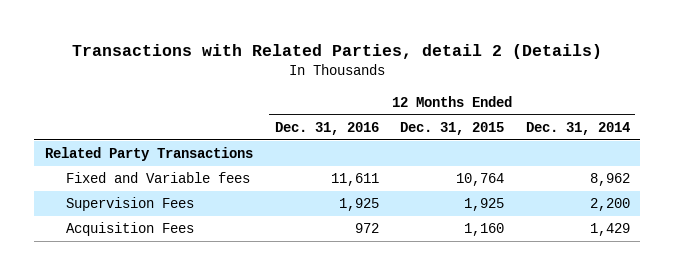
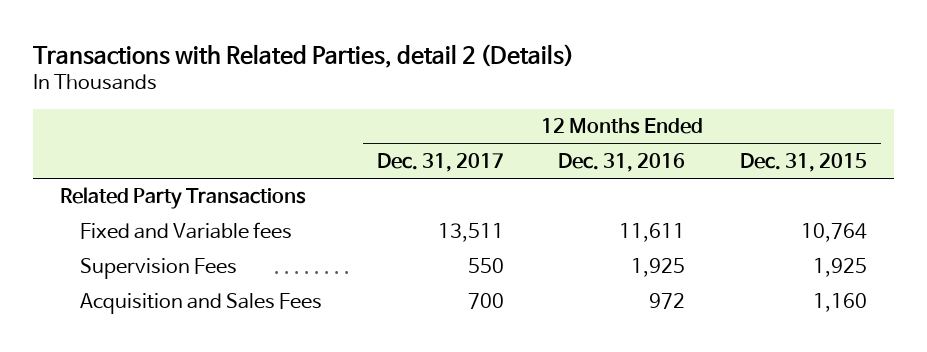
[525,121,630,135] Dec. 31, 2014 -> none
none -> [376,152,504,172] Dec. 31, 2017
[65,222,194,237] Acquisition Fees -> [80,293,323,315] Acquisition and Sales Fees

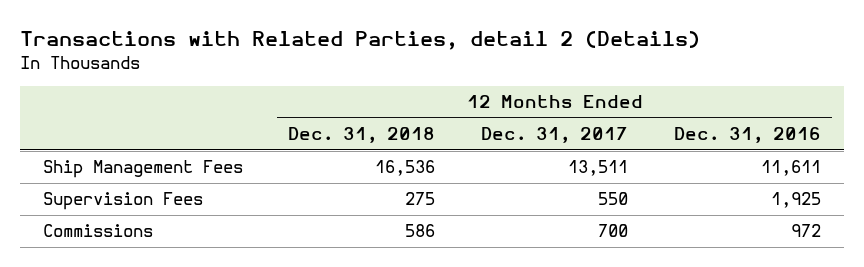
[739,152,867,172] Dec. 31, 2015 -> none
none -> [288,127,436,144] Dec. 31, 2018
[60,187,307,210] Related Party Transactions -> none
[80,222,293,240] Fixed and Variable fees -> [42,160,243,179] Ship Management Fees
[80,293,323,315] Acquisition and Sales Fees -> [42,224,153,238] Commissions

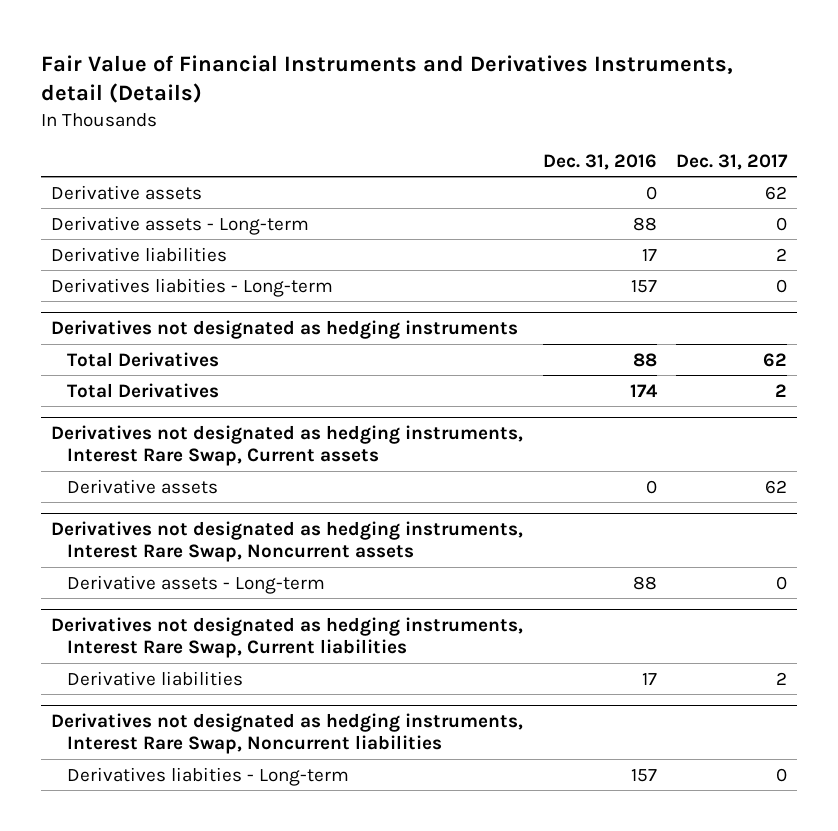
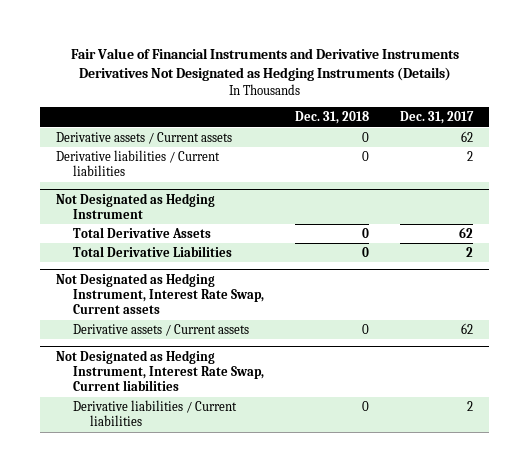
[40,54,733,104] Fair Value of Financial Instruments and Derivatives Instruments, detail (Details) -> [70,48,459,82] Fair Value of Financial Instruments and Derivative Instruments Derivatives Not Designated as Hedging Instruments (Details)
[542,153,657,170] Dec. 31, 2016 -> none
none -> [295,111,370,125] Dec. 31, 2018
[50,215,309,235] Derivative assets - Long-term -> none
[50,277,333,297] Derivatives liabities - Long-term -> none
[50,520,523,563] Derivatives not designated as hedging instruments, Interest Rare Swap, Noncurrent assets -> none
[67,574,326,594] Derivative assets - Long-term -> none
[50,712,523,755] Derivatives not designated as hedging instruments, Interest Rare Swap, Noncurrent liabilities -> none
[67,766,350,786] Derivatives liabities - Long-term -> none
[50,184,202,200] Derivative assets -> [55,131,232,144] Derivative assets / Current assets
[50,246,227,262] Derivative liabilities -> [55,149,220,177] Derivative liabilities / Current liabilities
[50,319,518,339] Derivatives not designated as hedging instruments -> [55,192,215,219] Not Designated as Hedging Instrument
[67,351,220,367] Total Derivatives -> [72,226,211,238] Total Derivative Assets
[67,382,220,398] Total Derivatives -> [72,245,232,257] Total Derivative Liabilities
[50,424,523,467] Derivatives not designated as hedging instruments, Interest Rare Swap, Current assets -> [55,272,264,314] Not Designated as Hedging Instrument, Interest Rate Swap, Current assets
[67,478,219,494] Derivative assets -> [72,323,249,336] Derivative assets / Current assets
[50,616,523,659] Derivatives not designated as hedging instruments, Interest Rare Swap, Current liabilities -> [55,349,264,391] Not Designated as Hedging Instrument, Interest Rate Swap, Current liabilities
[67,670,244,686] Derivative liabilities -> [72,399,237,427] Derivative liabilities / Current liabilities

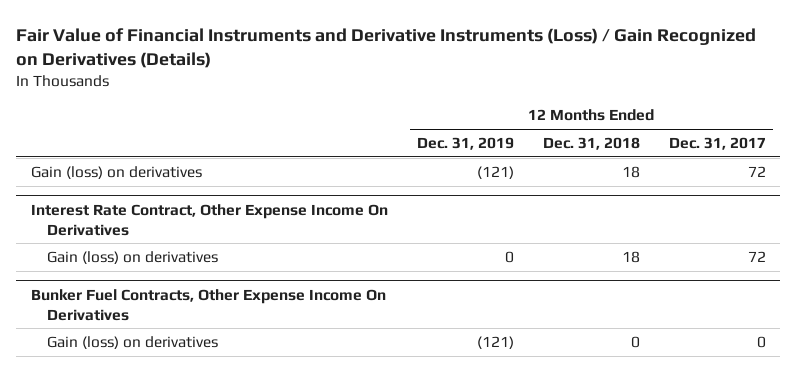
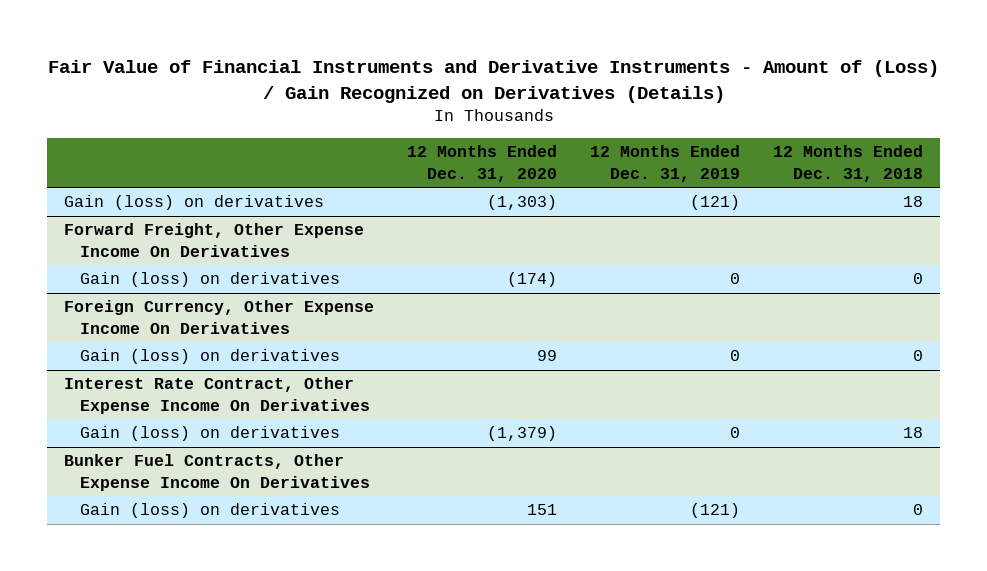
[16,27,757,68] Fair Value of Financial Instruments and Derivative Instruments (Loss) / Gain Recognized on Derivatives (Details) -> [47,60,939,103] Fair Value of Financial Instruments and Derivative Instruments - Amount of (Loss) / Gain Recognized on Derivatives (Details)
[668,137,766,151] Dec. 31, 2017 -> none
none -> [407,145,558,182] 12 Months Ended Dec. 31, 2020
none -> [64,223,365,257] Forward Freight, Other Expense Income On Derivatives
none -> [80,272,341,288] Gain (loss) on derivatives
none -> [64,300,375,334] Foreign Currency, Other Expense Income On Derivatives
none -> [80,349,341,365] Gain (loss) on derivatives

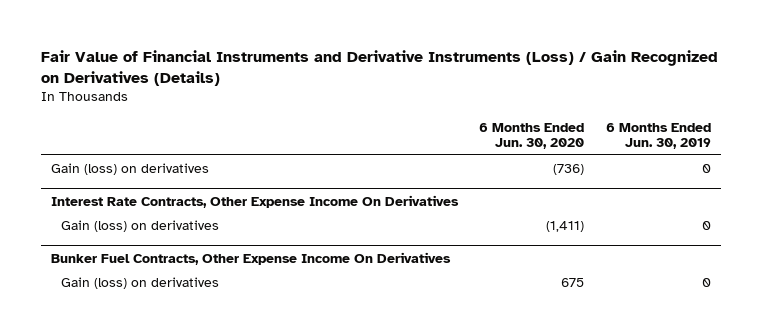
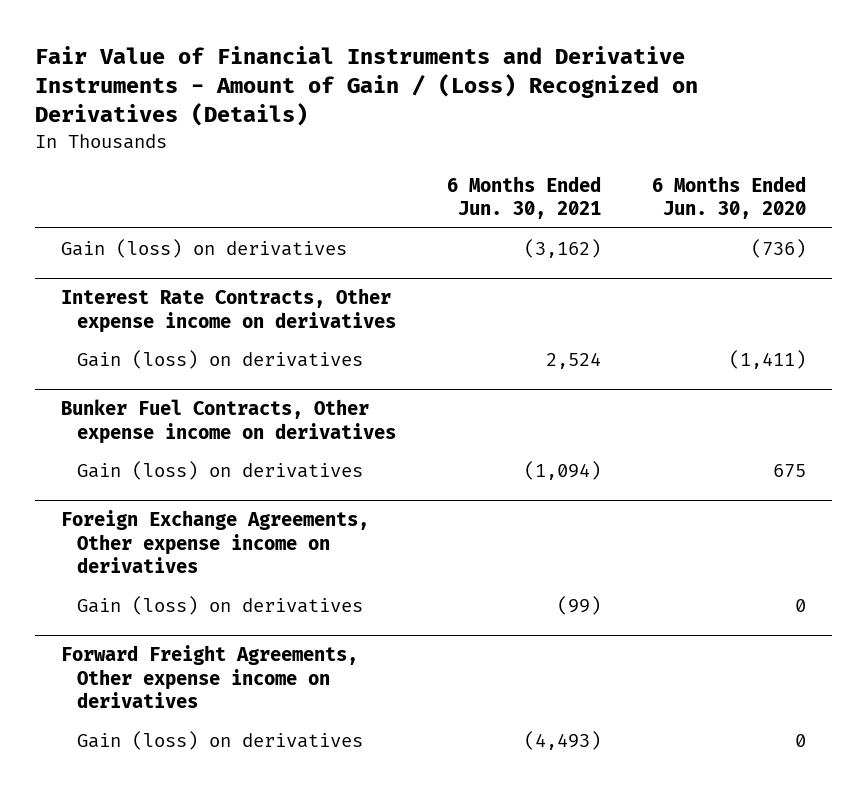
[40,49,718,86] Fair Value of Financial Instruments and Derivative Instruments (Loss) / Gain Recognized on Derivatives (Details) -> [35,46,699,127] Fair Value of Financial Instruments and Derivative Instruments - Amount of Gain / (Loss) Recognized on Derivatives (Details)
[605,122,711,150] 6 Months Ended Jun. 30, 2019 -> none
none -> [447,175,602,220] 6 Months Ended Jun. 30, 2021
[51,194,460,208] Interest Rate Contracts, Other Expense Income On Derivatives -> [60,288,397,333] Interest Rate Contracts, Other expense income on derivatives
[51,251,452,265] Bunker Fuel Contracts, Other Expense Income On Derivatives -> [60,399,397,444] Bunker Fuel Contracts, Other expense income on derivatives
none -> [60,510,369,574] Foreign Exchange Agreements, Other expense income on derivatives
none -> [77,595,364,615] Gain (loss) on derivatives
none -> [60,645,358,709] Forward Freight Agreements, Other expense income on derivatives
none -> [77,730,364,750] Gain (loss) on derivatives

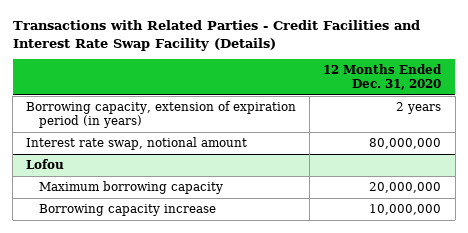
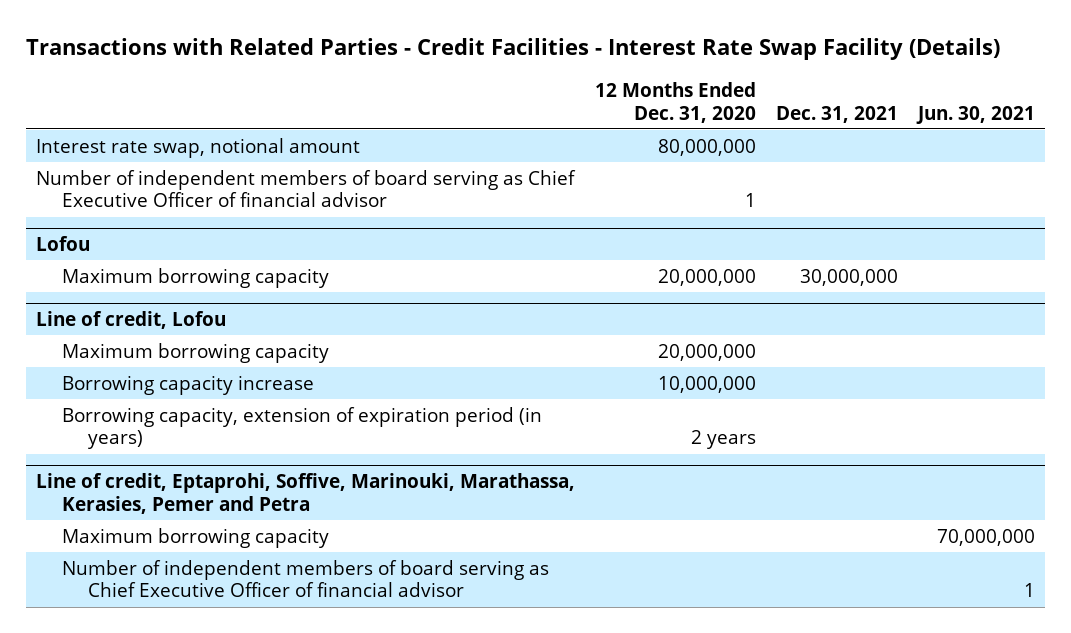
[12,20,420,51] Transactions with Related Parties - Credit Facilities and Interest Rate Swap Facility (Details) -> [26,38,1001,61] Transactions with Related Parties - Credit Facilities - Interest Rate Swap Facility (Details)
none -> [775,105,898,123] Dec. 31, 2021
none -> [915,105,1035,124] Jun. 30, 2021
[26,101,297,128] Borrowing capacity, extension of expiration period (in years) -> none
none -> [36,169,577,208] Number of independent members of board serving as Chief Executive Officer of financial advisor
none -> [36,311,227,330] Line of credit, Lofou
none -> [62,342,330,363] Maximum borrowing capacity
none -> [62,406,543,450] Borrowing capacity, extension of expiration period (in years)
none -> [36,473,576,514] Line of credit, Eptaprohi, Soffive, Marinouki, Marathassa, Kerasies, Pemer and Petra
none -> [62,527,330,548] Maximum borrowing capacity
none -> [62,559,550,598] Number of independent members of board serving as Chief Executive Officer of financial advisor

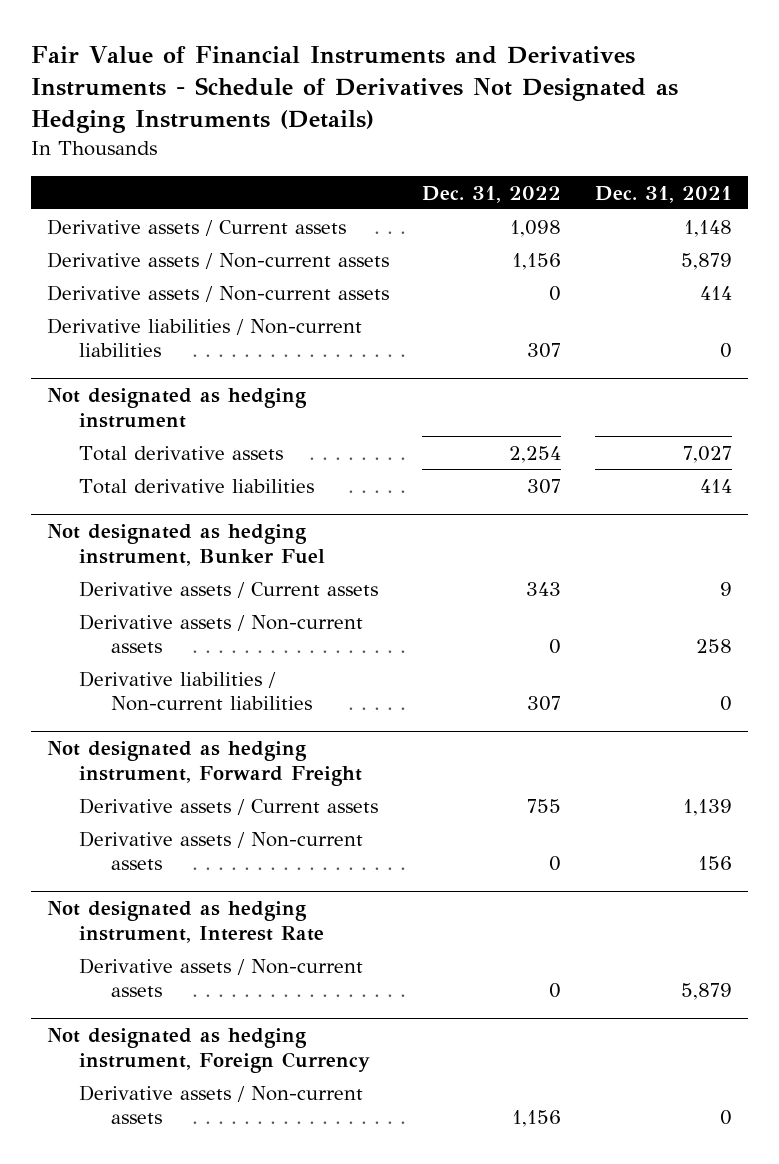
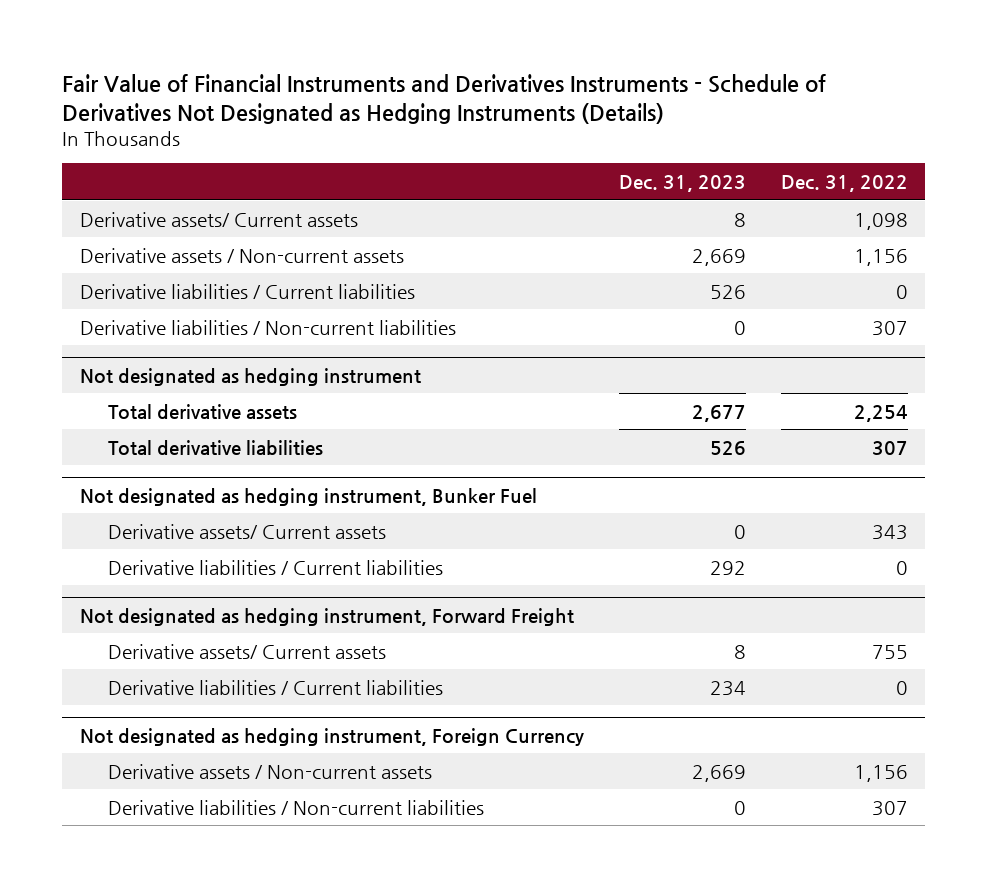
[594,185,732,203] Dec. 31, 2021 -> none
none -> [618,175,746,193] Dec. 31, 2023
[47,218,347,236] Derivative assets / Current assets -> [79,211,358,227] Derivative assets/ Current assets
[47,284,390,302] Derivative assets / Non-current assets -> [79,283,415,299] Derivative liabilities / Current liabilities
[79,670,312,712] Derivative liabilities / Non-current liabilities -> none
[79,580,379,598] Derivative assets / Current assets -> [107,523,386,539] Derivative assets/ Current assets
[79,613,364,654] Derivative assets / Non-current assets -> [107,559,443,575] Derivative liabilities / Current liabilities
[47,900,325,943] Not designated as hedging instrument, Interest Rate -> none
[79,957,364,998] Derivative assets / Non-current assets -> none
[79,797,379,815] Derivative assets / Current assets -> [107,643,386,659] Derivative assets/ Current assets
[79,830,364,871] Derivative assets / Non-current assets -> [107,679,443,695] Derivative liabilities / Current liabilities
none -> [107,799,484,815] Derivative liabilities / Non-current liabilities

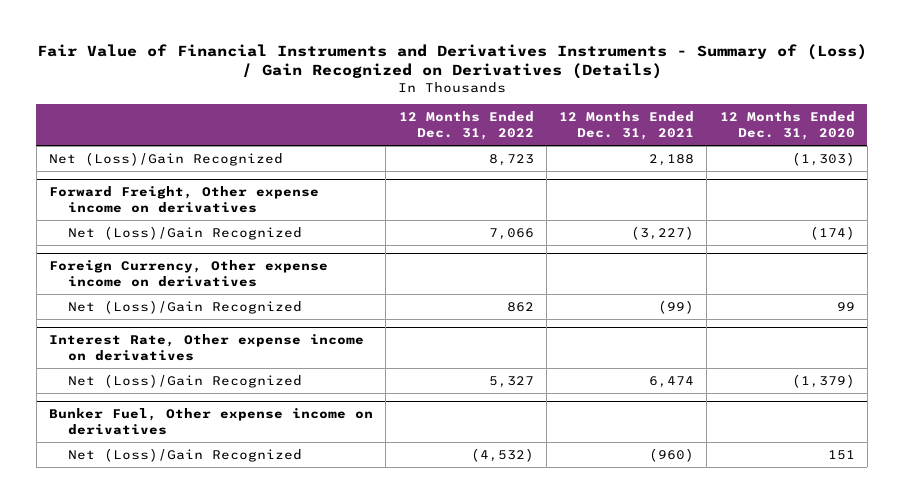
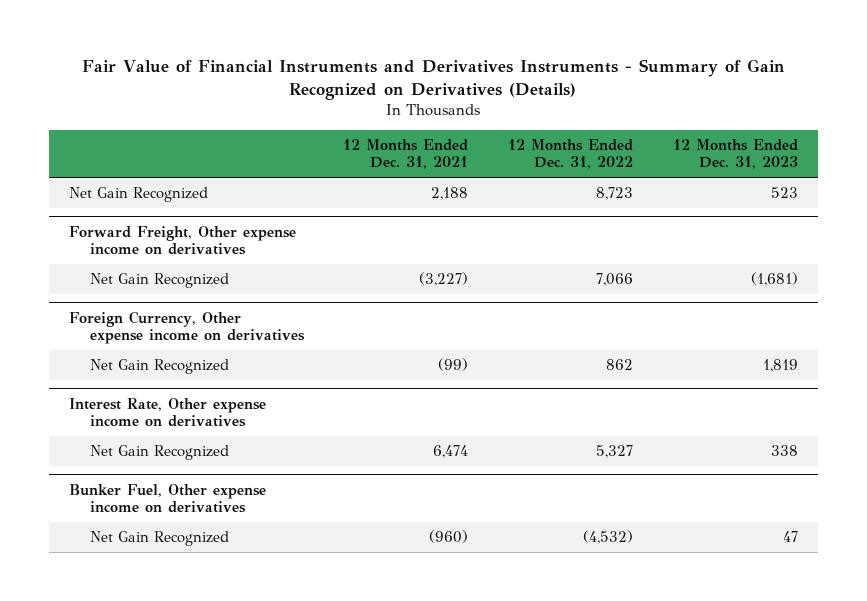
[36,43,867,80] Fair Value of Financial Instruments and Derivatives Instruments - Summary of (Loss) / Gain Recognized on Derivatives (Details) -> [82,58,786,101] Fair Value of Financial Instruments and Derivatives Instruments - Summary of Gain Recognized on Derivatives (Details)
[719,111,855,141] 12 Months Ended Dec. 31, 2020 -> none
none -> [673,138,799,170] 12 Months Ended Dec. 31, 2023
[49,151,284,166] Net (Loss)/Gain Recognized -> [68,186,208,202] Net Gain Recognized
[67,225,302,240] Net (Loss)/Gain Recognized -> [89,272,229,288] Net Gain Recognized
[67,299,302,314] Net (Loss)/Gain Recognized -> [89,358,229,374] Net Gain Recognized
[67,373,302,388] Net (Loss)/Gain Recognized -> [89,444,229,460] Net Gain Recognized
[67,447,302,462] Net (Loss)/Gain Recognized -> [89,530,229,546] Net Gain Recognized

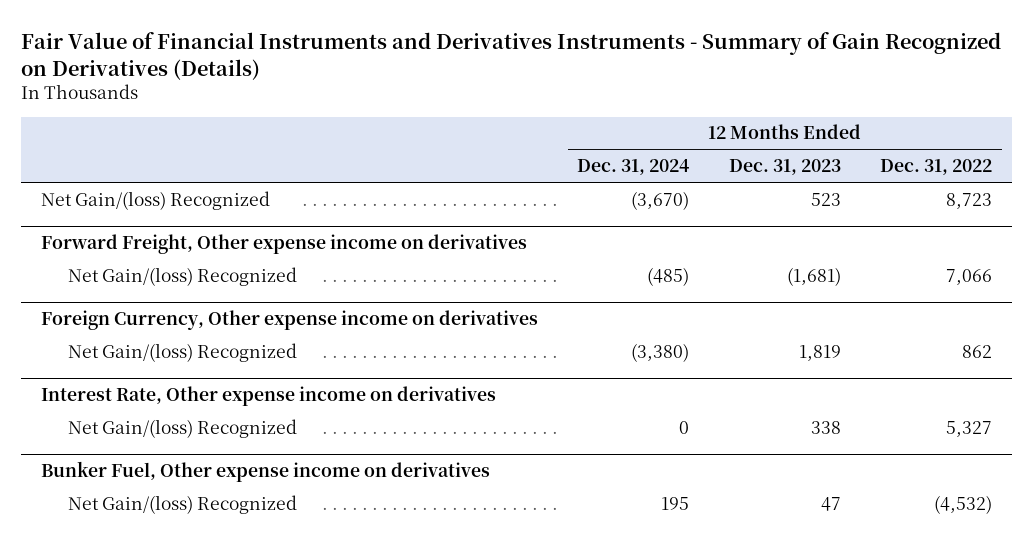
[343,138,469,170] 12 Months Ended Dec. 31, 2021 -> none
none -> [577,159,690,176] Dec. 31, 2024
[68,186,208,202] Net Gain Recognized -> [41,190,271,210] Net Gain/(loss) Recognized
[89,272,229,288] Net Gain Recognized -> [68,266,298,286] Net Gain/(loss) Recognized
[89,358,229,374] Net Gain Recognized -> [68,342,298,362] Net Gain/(loss) Recognized
[89,444,229,460] Net Gain Recognized -> [68,418,298,438] Net Gain/(loss) Recognized
[89,530,229,546] Net Gain Recognized -> [68,494,298,514] Net Gain/(loss) Recognized

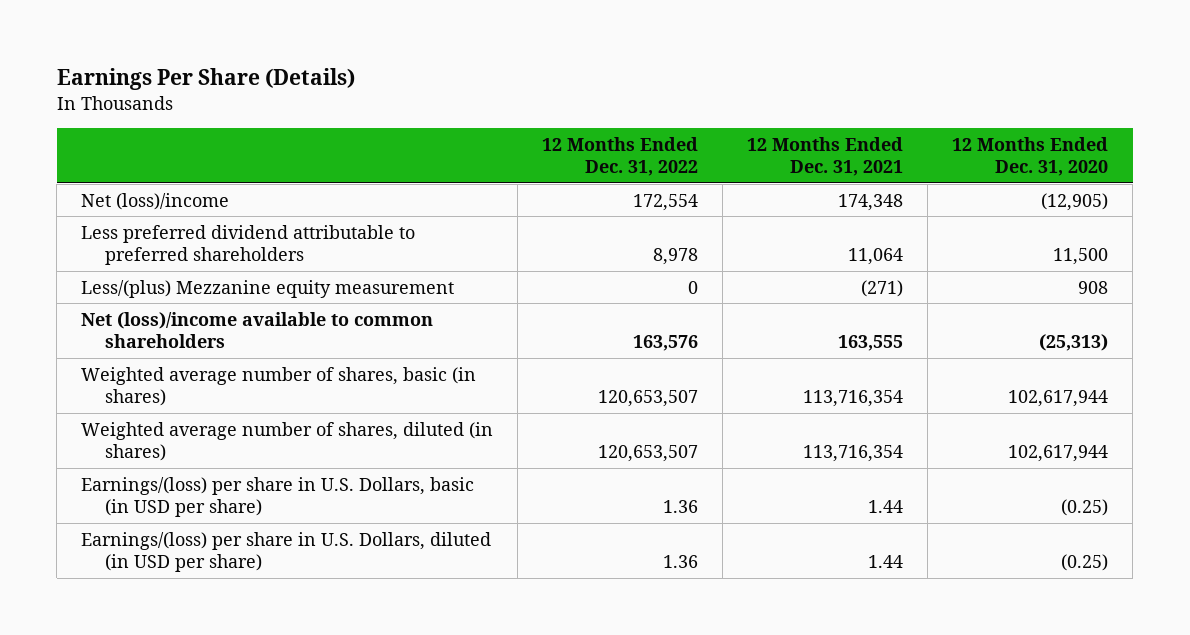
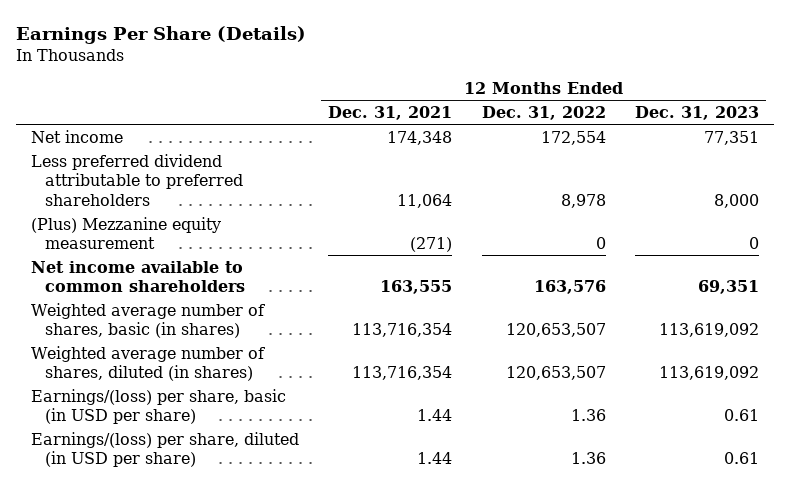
[952,136,1109,176] 12 Months Ended Dec. 31, 2020 -> none
none -> [635,106,760,121] Dec. 31, 2023
[81,192,230,210] Net (loss)/income -> [30,129,123,143] Net income
[81,279,455,298] Less/(plus) Mezzanine equity measurement -> [30,216,221,250] (Plus) Mezzanine equity measurement
[81,311,434,349] Net (loss)/income available to common shareholders -> [30,260,245,293] Net income available to common shareholders
[81,476,475,518] Earnings/(loss) per share in U.S. Dollars, basic (in USD per share) -> [30,388,286,425] Earnings/(loss) per share, basic (in USD per share)
[81,531,492,573] Earnings/(loss) per share in U.S. Dollars, diluted (in USD per share) -> [30,431,299,468] Earnings/(loss) per share, diluted (in USD per share)

